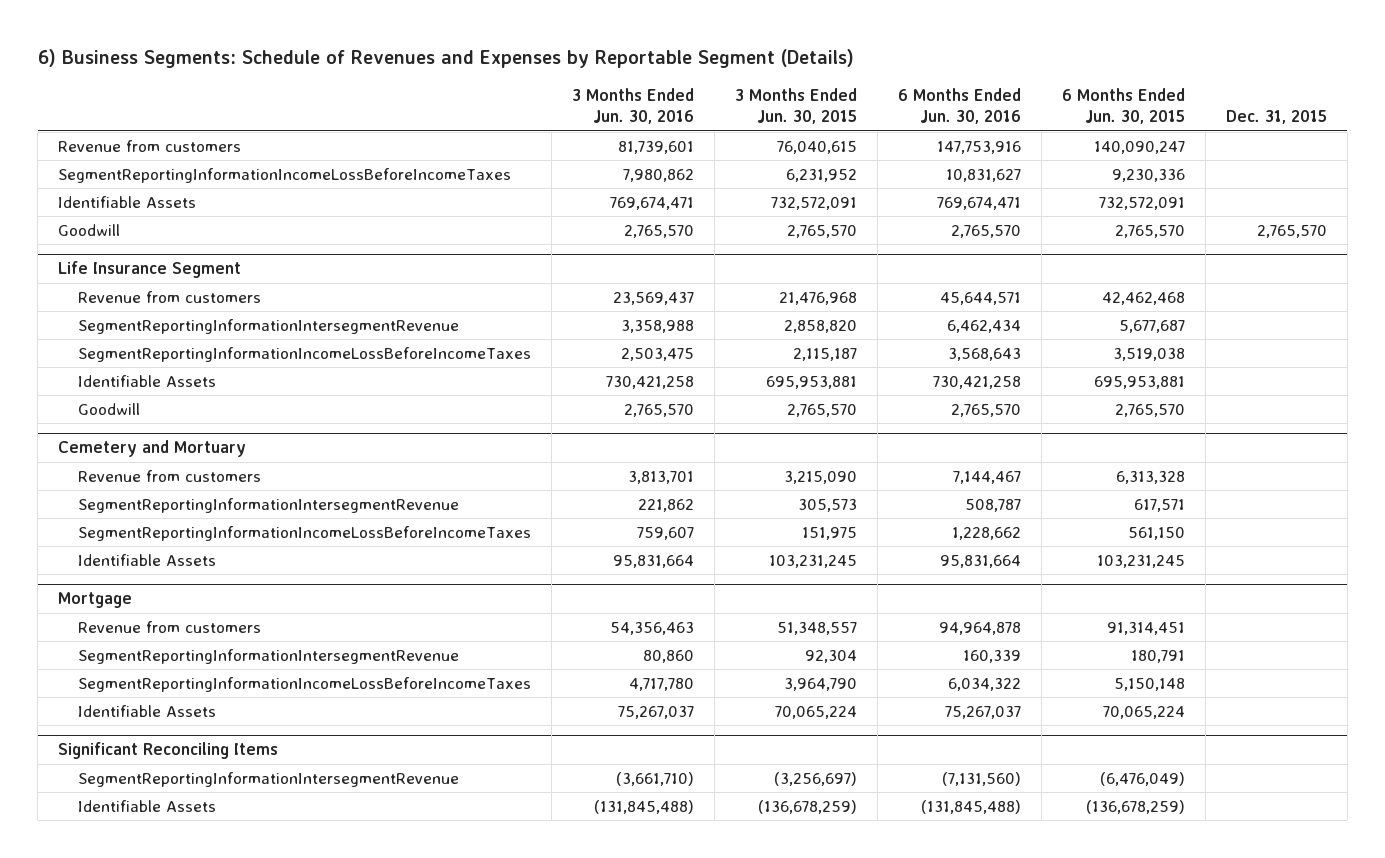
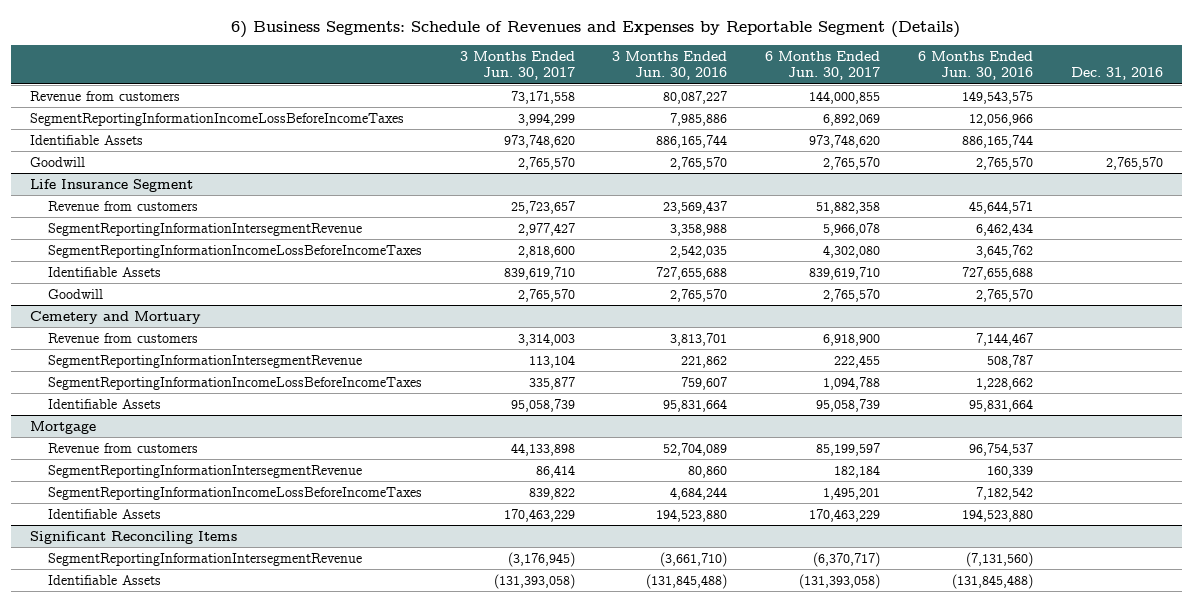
[734,88,857,125] 3 Months Ended Jun. 30, 2015 -> none
[1061,88,1185,125] 6 Months Ended Jun. 30, 2015 -> none
[1225,110,1327,125] Dec. 31, 2015 -> none
none -> [459,50,575,81] 3 Months Ended Jun. 30, 2017
none -> [765,50,881,81] 6 Months Ended Jun. 30, 2017
none -> [1070,67,1163,81] Dec. 31, 2016
[617,140,694,154] 81,739,601 -> [663,90,728,104] 80,087,227
[936,140,1021,154] 147,753,916 -> [962,90,1034,104] 149,543,575
[622,168,694,182] 7,980,862 -> [670,112,728,126] 7,985,886
[945,168,1021,182] 10,831,627 -> [969,113,1034,126] 12,056,966
[609,196,694,210] 769,674,471 -> [656,134,728,148] 886,165,744
[936,196,1021,210] 769,674,471 -> [962,134,1034,148] 886,165,744
[620,347,694,361] 2,503,475 -> [670,244,728,258] 2,542,035
[947,347,1021,361] 3,568,643 -> [976,244,1034,258] 3,645,762
[605,375,694,389] 730,421,258 -> [656,266,728,280] 727,655,688
[932,375,1021,389] 730,421,258 -> [962,266,1034,280] 727,655,688
[609,621,694,635] 54,356,463 -> [663,442,728,456] 52,704,089
[938,621,1021,635] 94,964,878 -> [969,442,1034,456] 96,754,537
[628,677,694,691] 4,717,780 -> [670,486,728,500] 4,684,244
[947,677,1021,691] 6,034,322 -> [976,486,1034,500] 7,182,542
[617,705,694,719] 75,267,037 -> [656,508,728,522] 194,523,880
[944,705,1021,719] 75,267,037 -> [962,508,1034,522] 194,523,880

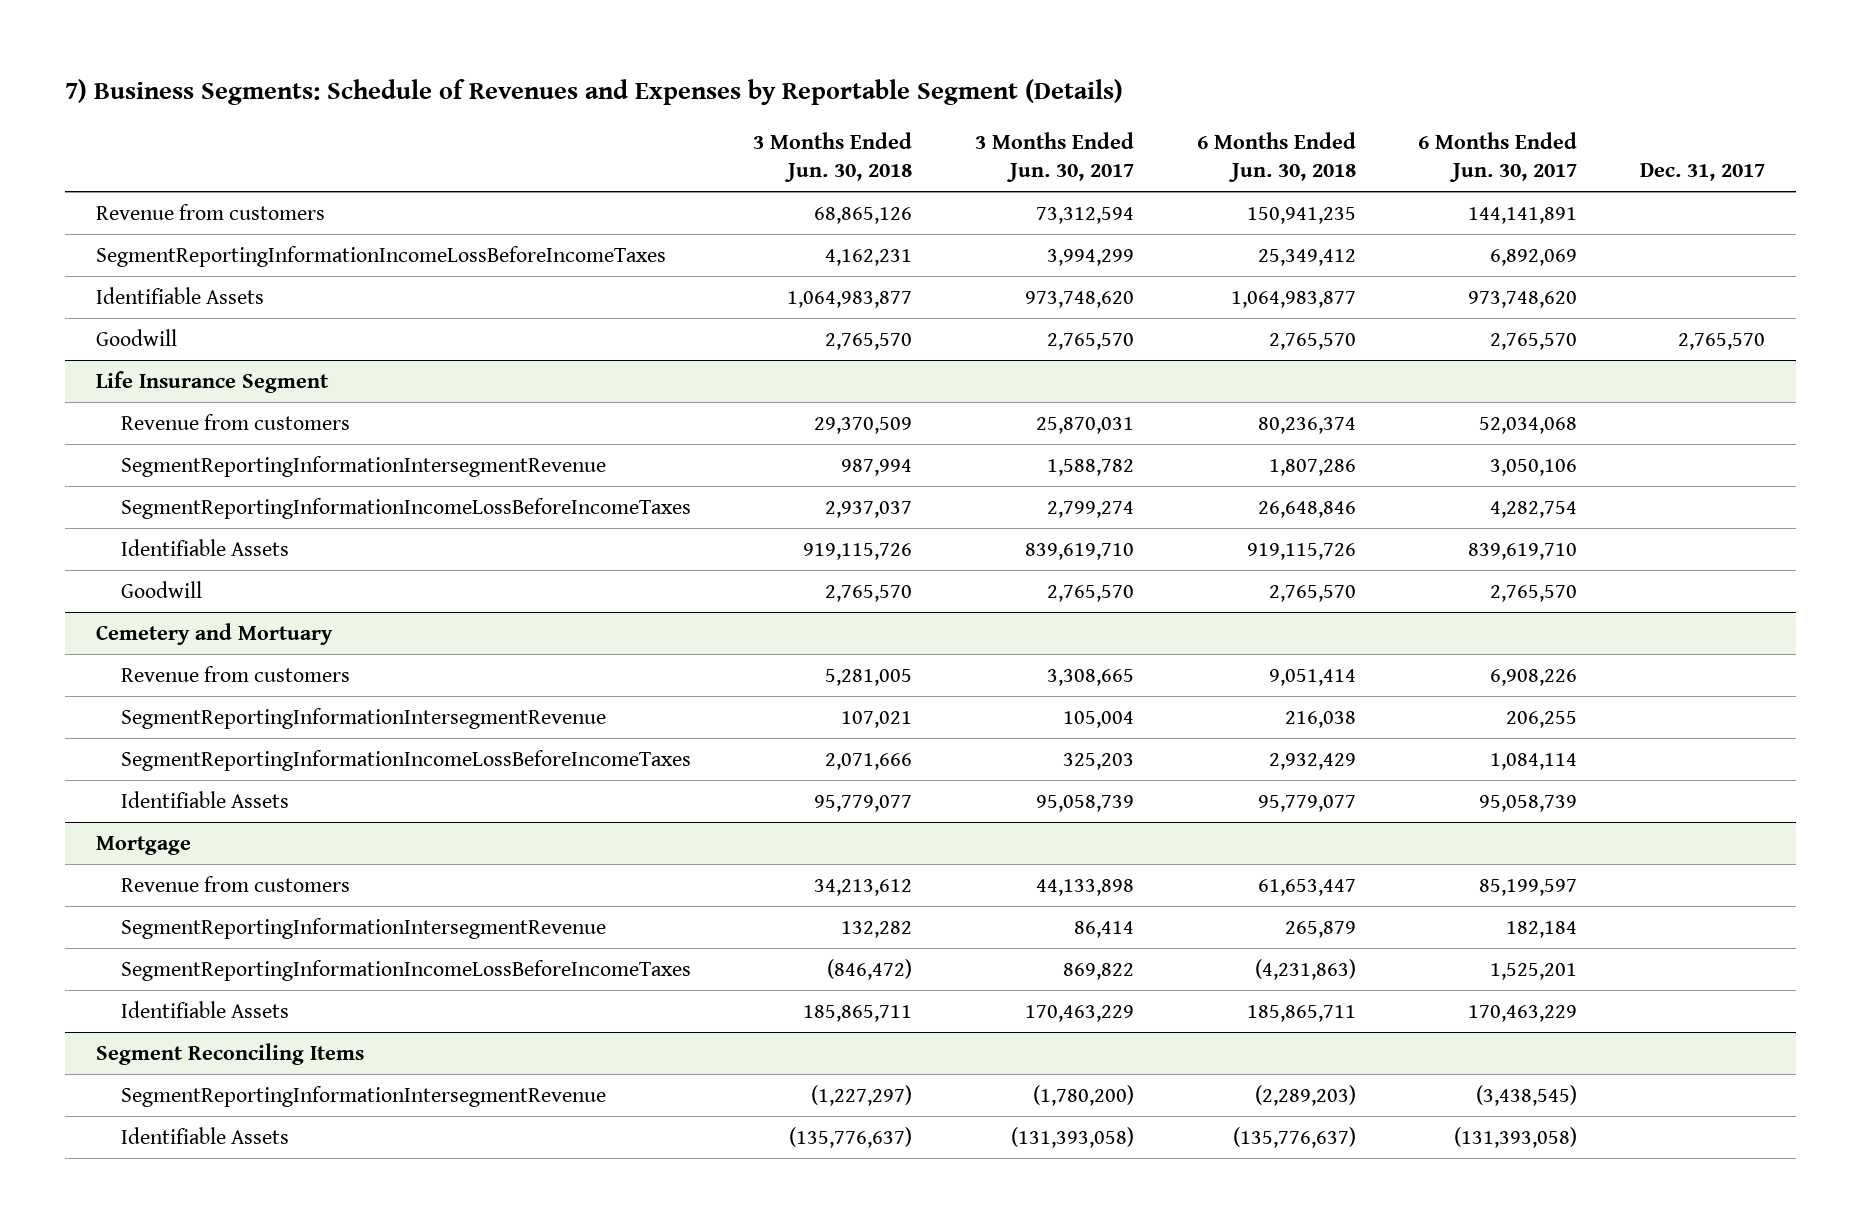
[231,20,961,38] 6) Business Segments: Schedule of Revenues and Expenses by Reportable Segment (Details) -> [65,79,1124,106] 7) Business Segments: Schedule of Revenues and Expenses by Reportable Segment (Details)
[612,50,728,81] 3 Months Ended Jun. 30, 2016 -> none
[918,50,1034,81] 6 Months Ended Jun. 30, 2016 -> none
[1070,67,1163,81] Dec. 31, 2016 -> none
none -> [753,132,913,183] 3 Months Ended Jun. 30, 2018
none -> [1196,132,1356,183] 6 Months Ended Jun. 30, 2018
none -> [1640,163,1766,182] Dec. 31, 2017
[510,90,575,104] 73,171,558 -> [1036,206,1135,224] 73,312,594
[809,90,881,104] 144,000,855 -> [1468,206,1578,224] 144,141,891
[510,200,575,214] 25,723,657 -> [1036,416,1135,434] 25,870,031
[816,201,881,214] 51,882,358 -> [1479,416,1578,434] 52,034,068
[517,222,575,236] 2,977,427 -> [1047,458,1135,476] 1,588,782
[823,222,881,236] 5,966,078 -> [1490,458,1578,476] 3,050,106
[517,245,575,258] 2,818,600 -> [1047,500,1135,518] 2,799,274
[823,244,881,258] 4,302,080 -> [1490,500,1578,518] 4,282,754
[517,332,575,346] 3,314,003 -> [1047,668,1135,686] 3,308,665
[823,333,881,346] 6,918,900 -> [1490,668,1578,686] 6,908,226
[528,354,575,368] 113,104 -> [1063,710,1135,728] 105,004
[834,354,881,368] 222,455 -> [1506,710,1578,728] 206,255
[528,376,575,390] 335,877 -> [1063,752,1135,770] 325,203
[823,376,881,390] 1,094,788 -> [1490,752,1578,770] 1,084,114
[528,487,575,500] 839,822 -> [1063,962,1135,980] 869,822
[823,486,881,500] 1,495,201 -> [1490,962,1578,980] 1,525,201
[29,530,237,544] Significant Reconciling Items -> [96,1042,365,1065] Segment Reconciling Items
[507,551,575,567] (3,176,945) -> [1033,1084,1135,1106] (1,780,200)
[813,551,881,567] (6,370,717) -> [1476,1084,1578,1106] (3,438,545)

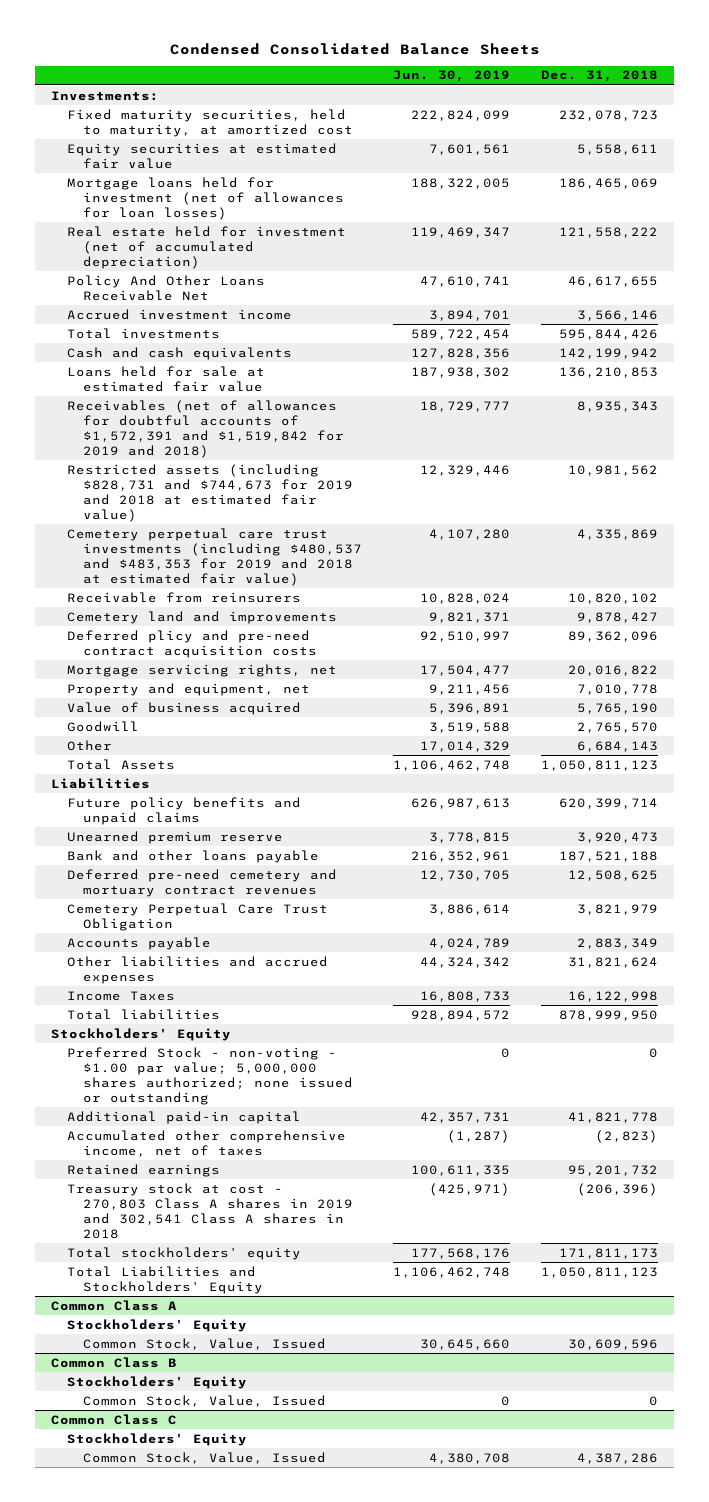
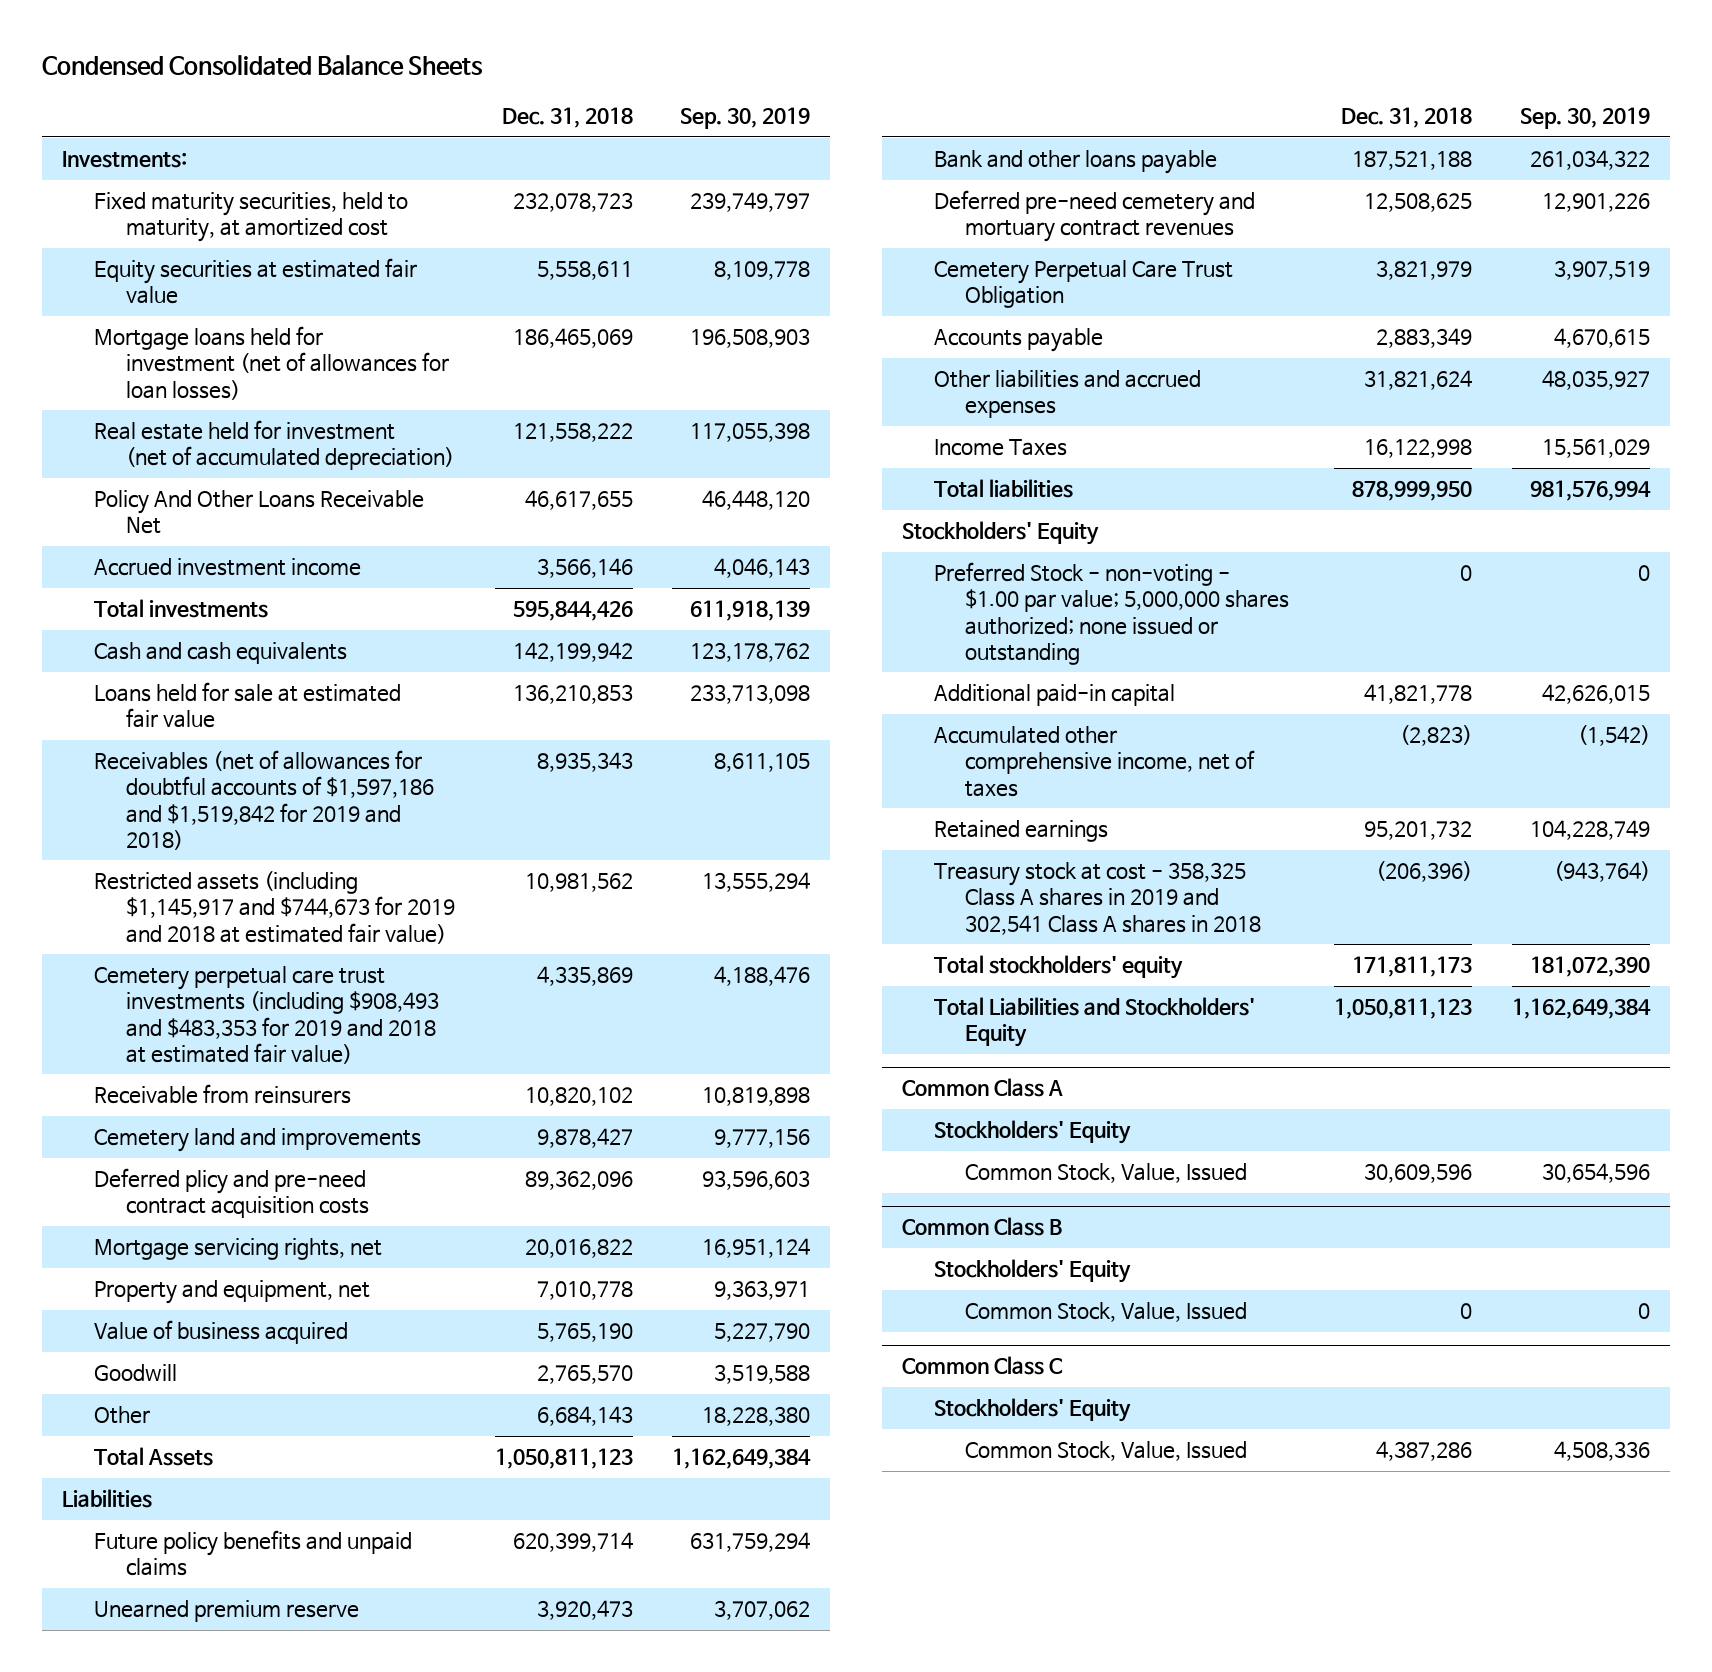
[393,70,511,83] Jun. 30, 2019 -> none
none -> [680,107,811,130] Sep. 30, 2019
[67,399,345,459] Receivables (net of allowances for doubtful accounts of $1,572,391 and $1,519,842 for 2019 and 2018) -> [94,750,434,850] Receivables (net of allowances for doubtful accounts of $1,597,186 and $1,519,842 for 2019 and 2018)
[67,463,354,523] Restricted assets (including $828,731 and $744,673 for 2019 and 2018 at estimated fair value) -> [94,871,455,944] Restricted assets (including $1,145,917 and $744,673 for 2019 and 2018 at estimated fair value)
[67,527,363,587] Cemetery perpetual care trust investments (including $480,537 and $483,353 for 2019 and 2018 at estimated fair value) -> [94,966,439,1064] Cemetery perpetual care trust investments (including $908,493 and $483,353 for 2019 and 2018 at estimated fair value)
[67,1182,354,1240] Treasury stock at cost - 270,803 Class A shares in 2019 and 302,541 Class A shares in 2018 -> [933,862,1262,935] Treasury stock at cost - 358,325 Class A shares in 2019 and 302,541 Class A shares in 2018

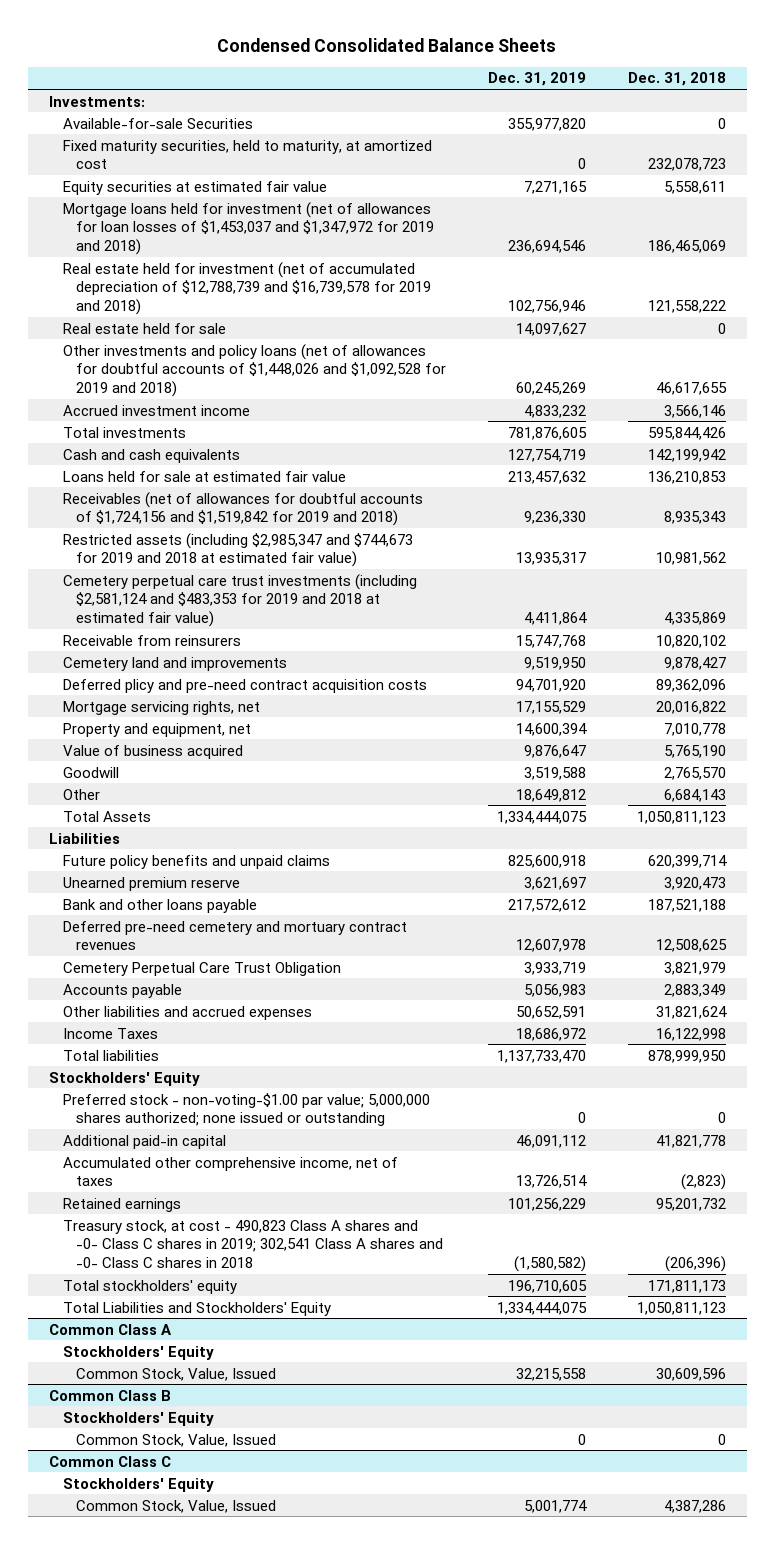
[680,107,811,130] Sep. 30, 2019 -> none
none -> [488,72,587,87] Dec. 31, 2019
none -> [62,117,253,129] Available-for-sale Securities
[94,326,449,400] Mortgage loans held for investment (net of allowances for loan losses) -> [62,201,435,255] Mortgage loans held for investment (net of allowances for loan losses of $1,453,037 and $1,347,972 for 2019 and 2018)
[94,420,454,471] Real estate held for investment (net of accumulated depreciation) -> [62,261,432,315] Real estate held for investment (net of accumulated depreciation of $12,788,739 and $16,739,578 for 2019 and 2018)
none -> [62,322,226,334] Real estate held for sale
[94,490,425,535] Policy And Other Loans Receivable Net -> [62,343,447,397] Other investments and policy loans (net of allowances for doubtful accounts of $1,448,026 and $1,092,528 for 2019 and 2018)
[94,750,434,850] Receivables (net of allowances for doubtful accounts of $1,597,186 and $1,519,842 for 2019 and 2018) -> [62,491,423,527] Receivables (net of allowances for doubtful accounts of $1,724,156 and $1,519,842 for 2019 and 2018)
[94,871,455,944] Restricted assets (including $1,145,917 and $744,673 for 2019 and 2018 at estimated fair value) -> [62,532,413,568] Restricted assets (including $2,985,347 and $744,673 for 2019 and 2018 at estimated fair value)
[94,966,439,1064] Cemetery perpetual care trust investments (including $908,493 and $483,353 for 2019 and 2018 at estimated fair value) -> [62,573,417,627] Cemetery perpetual care trust investments (including $2,581,124 and $483,353 for 2019 and 2018 at estimated fair value)
[933,562,1290,665] Preferred Stock - non-voting - $1.00 par value; 5,000,000 shares authorized; none issued or outstanding -> [62,1092,430,1127] Preferred stock - non-voting-$1.00 par value; 5,000,000 shares authorized; none issued or outstanding
[933,862,1262,935] Treasury stock at cost - 358,325 Class A shares in 2019 and 302,541 Class A shares in 2018 -> [62,1219,444,1268] Treasury stock, at cost - 490,823 Class A shares and -0- Class C shares in 2019; 302,541 Class A shares and -0- Class C shares in 2018

